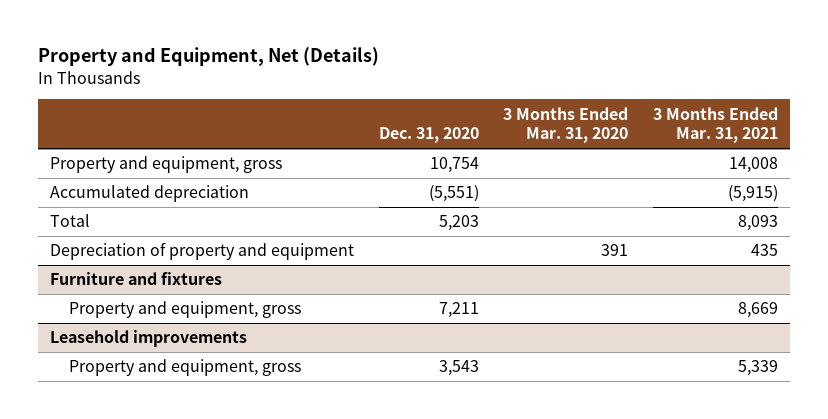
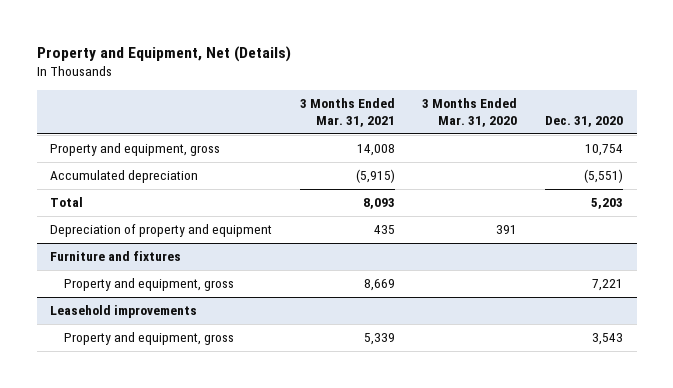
[438,302,479,319] 7,211 -> [591,279,623,292] 7,221

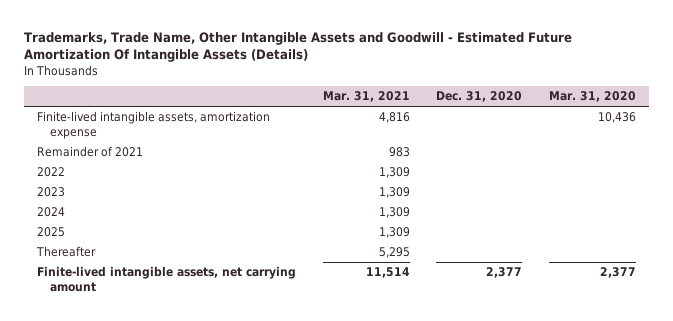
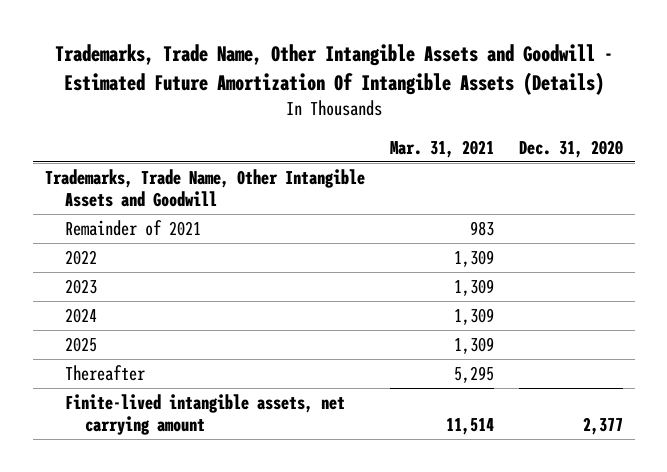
[548,91,636,103] Mar. 31, 2020 -> none
[37,111,271,139] Finite-lived intangible assets, amortization expense -> none
none -> [44,168,365,208] Trademarks, Trade Name, Other Intangible Assets and Goodwill

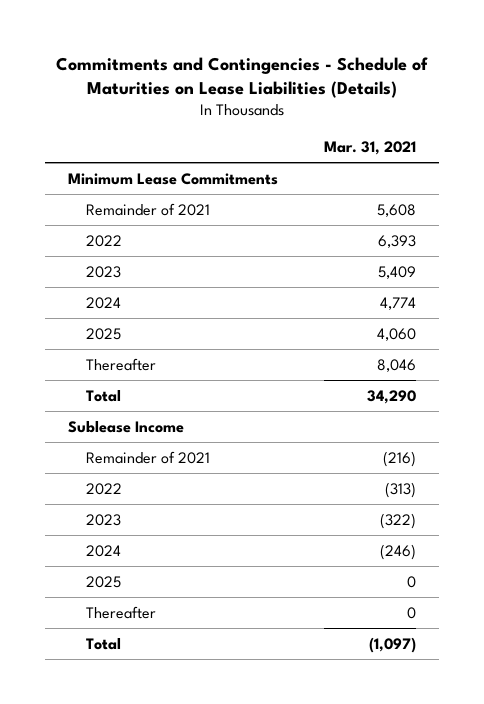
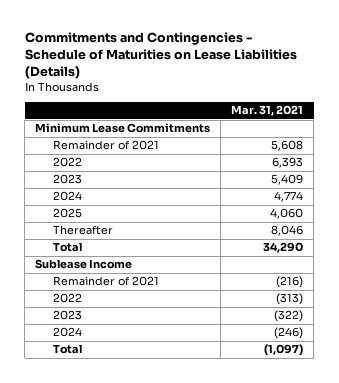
[86,575,122,588] 2025 -> none
[86,605,157,619] Thereafter -> none

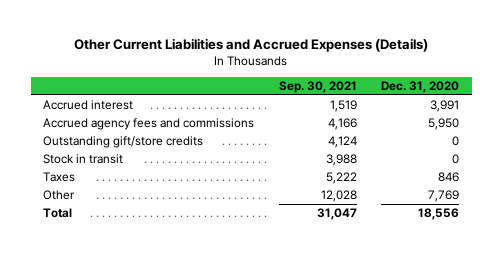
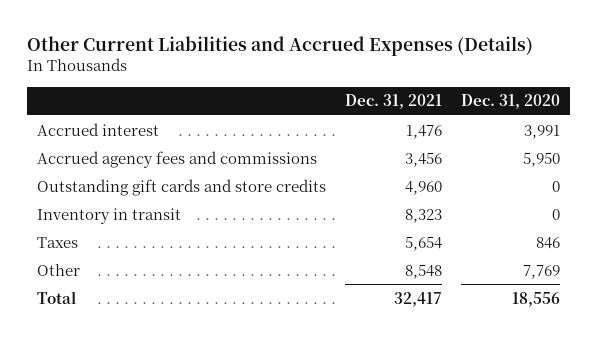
[278,81,357,94] Sep. 30, 2021 -> none
none -> [345,94,443,110] Dec. 31, 2021
[43,136,204,149] Outstanding gift/store credits -> [37,178,327,196] Outstanding gift cards and store credits
[43,154,124,165] Stock in transit -> [37,207,182,224] Inventory in transit

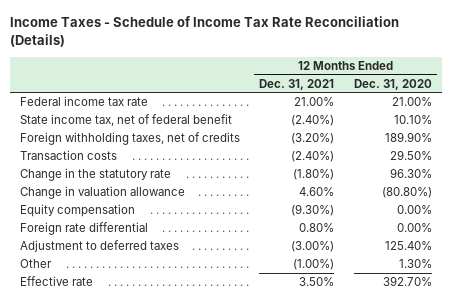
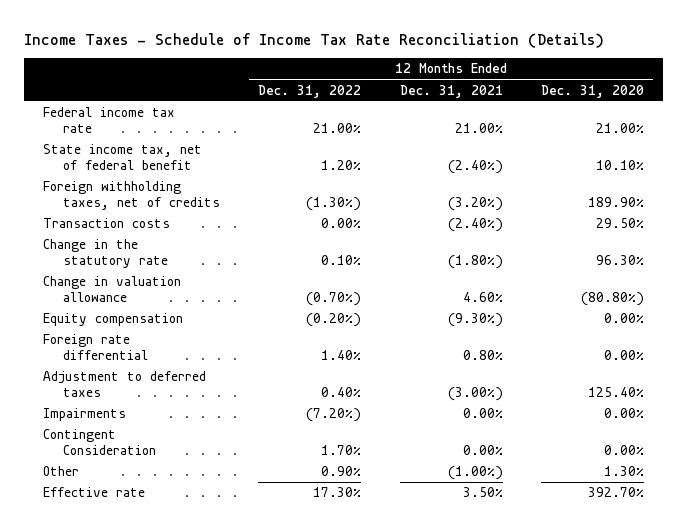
none -> [258,84,362,98] Dec. 31, 2022
none -> [43,408,127,422] Impairments
none -> [43,429,157,456] Contingent Consideration

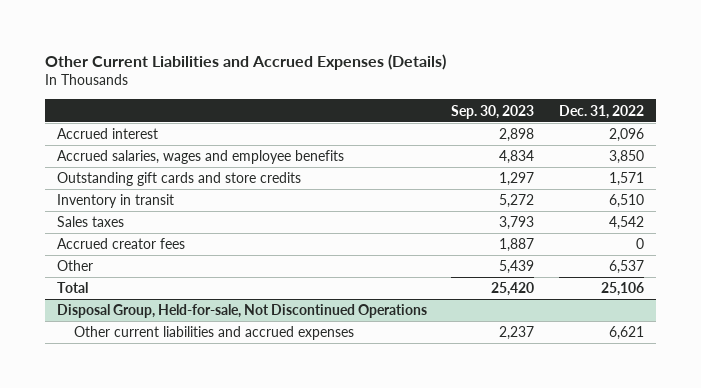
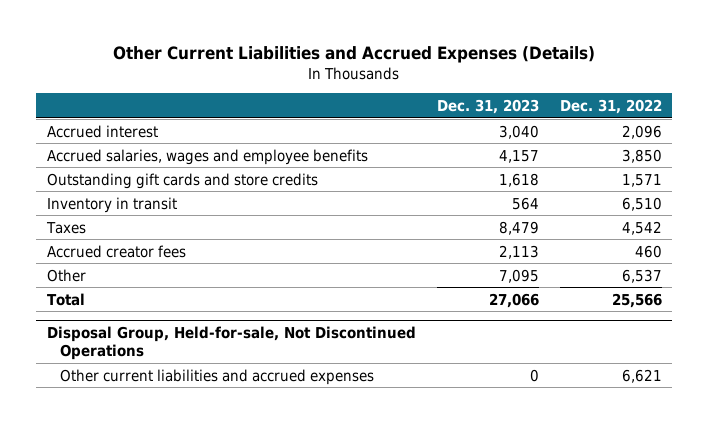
[451,104,535,119] Sep. 30, 2023 -> none
none -> [436,98,539,114] Dec. 31, 2023
[56,216,124,228] Sales taxes -> [45,221,86,234] Taxes
[635,238,644,250] 0 -> [634,244,662,258] 460
[600,282,644,297] 25,106 -> [611,292,662,308] 25,566

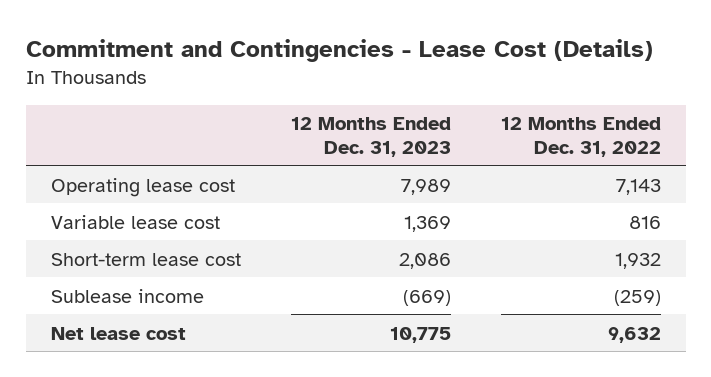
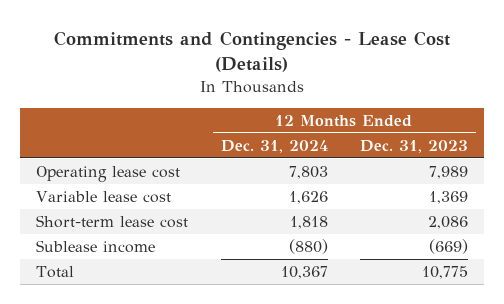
[25,39,653,63] Commitment and Contingencies - Lease Cost (Details) -> [54,31,451,73] Commitments and Contingencies - Lease Cost (Details)
[500,117,661,157] 12 Months Ended Dec. 31, 2022 -> none
none -> [220,139,328,153] Dec. 31, 2024
[50,326,186,340] Net lease cost -> [36,265,75,278] Total

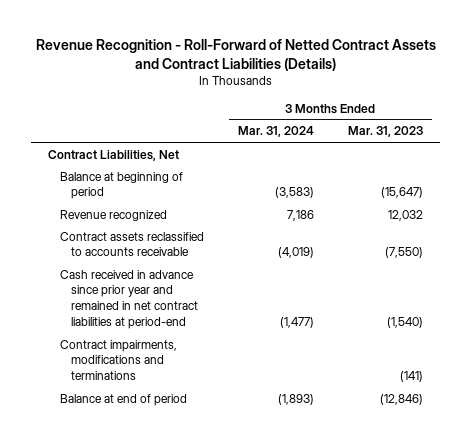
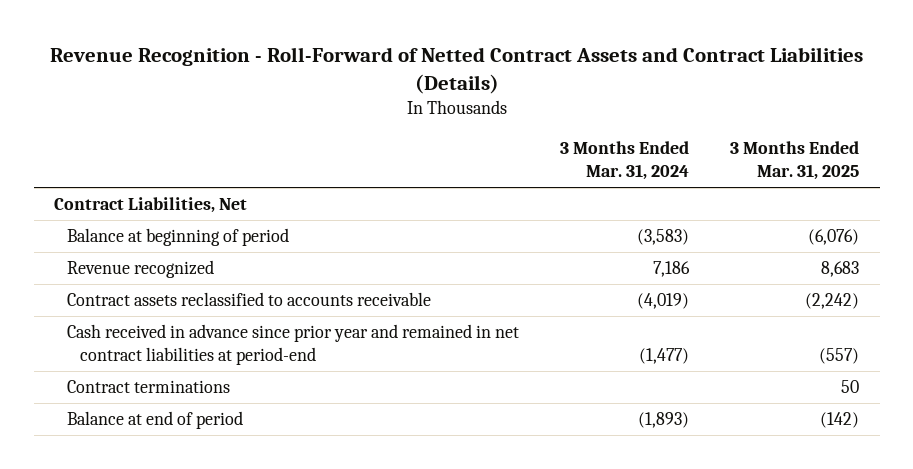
[348,126,424,138] Mar. 31, 2023 -> none
none -> [730,141,860,181] 3 Months Ended Mar. 31, 2025
[59,339,177,381] Contract impairments, modifications and terminations -> [67,380,231,394] Contract terminations

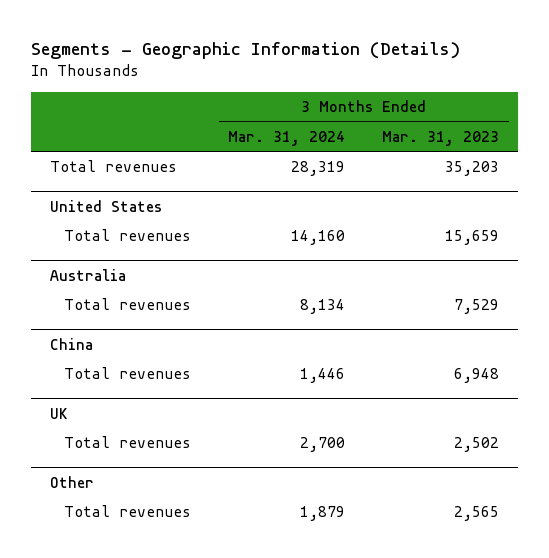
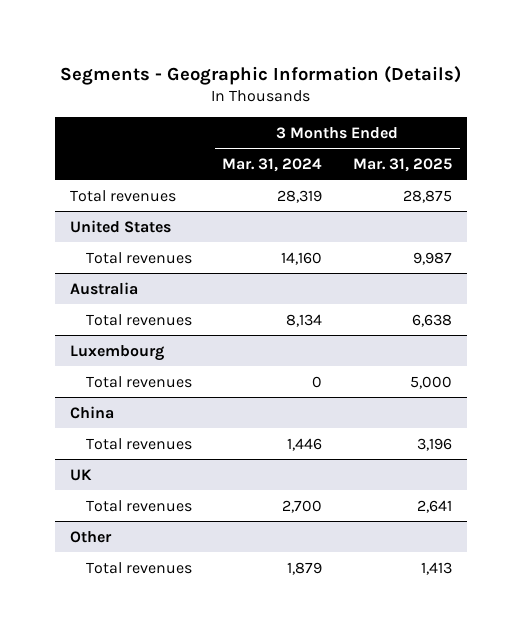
[382,130,500,146] Mar. 31, 2023 -> none
none -> [352,157,452,172] Mar. 31, 2025
none -> [70,344,165,361] Luxembourg
none -> [85,375,192,388] Total revenues

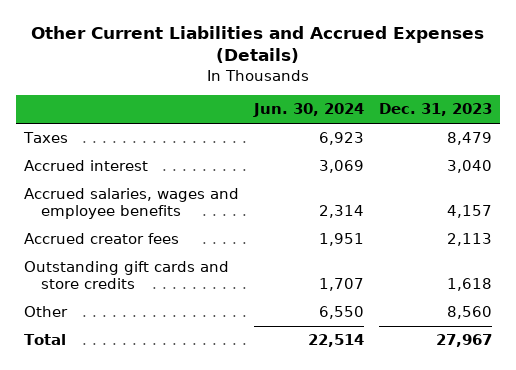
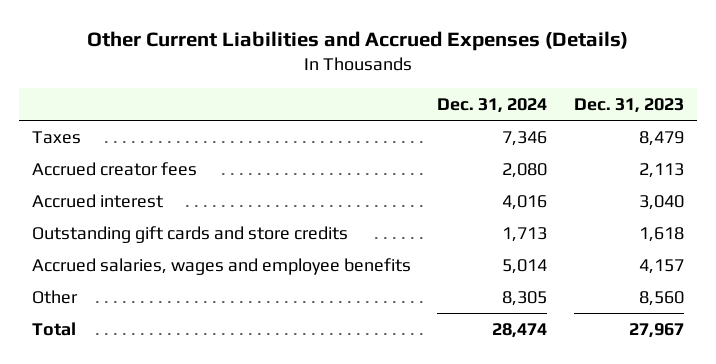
[253,103,365,118] Jun. 30, 2024 -> none
none -> [437,98,548,114] Dec. 31, 2024
[23,160,148,172] Accrued interest -> [31,193,163,208] Accrued interest
[23,188,239,220] Accrued salaries, wages and employee benefits -> [31,257,411,275] Accrued salaries, wages and employee benefits

